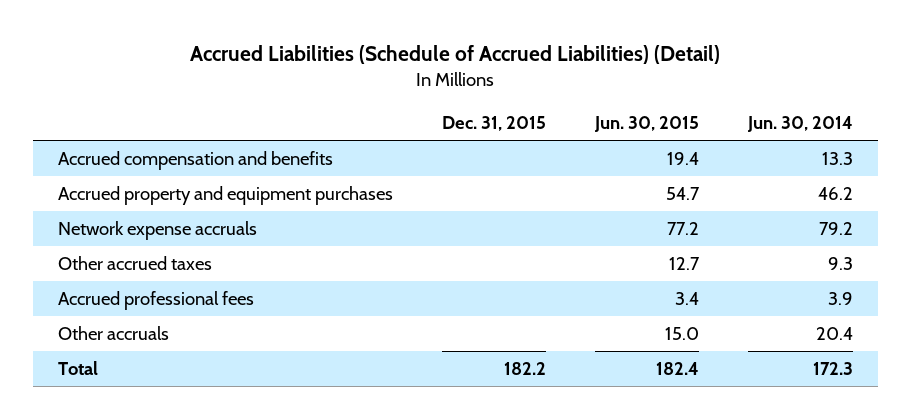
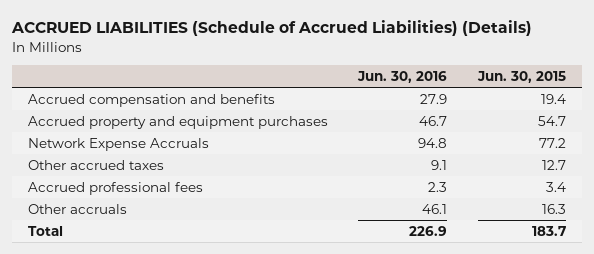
[190,45,721,65] Accrued Liabilities (Schedule of Accrued Liabilities) (Detail) -> [11,20,533,37] ACCRUED LIABILITIES (Schedule of Accrued Liabilities) (Details)
[441,115,546,131] Dec. 31, 2015 -> none
[747,115,854,132] Jun. 30, 2014 -> none
none -> [357,70,448,83] Jun. 30, 2016
[57,221,257,241] Network expense accruals -> [27,137,209,151] Network Expense Accruals
[665,327,700,341] 15.0 -> [542,203,567,214] 16.3
[656,362,700,376] 182.4 -> [532,225,567,236] 183.7

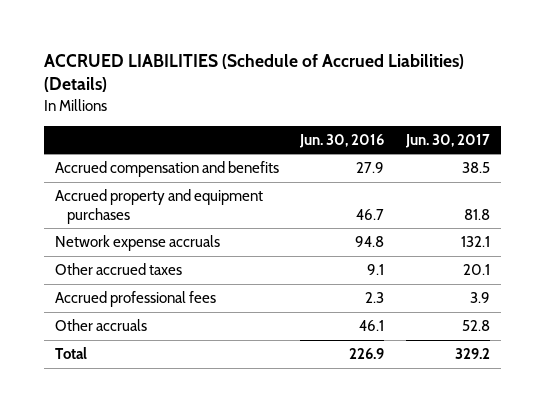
[477,70,567,83] Jun. 30, 2015 -> none
none -> [404,133,490,148] Jun. 30, 2017
[27,137,209,151] Network Expense Accruals -> [54,235,220,252] Network expense accruals

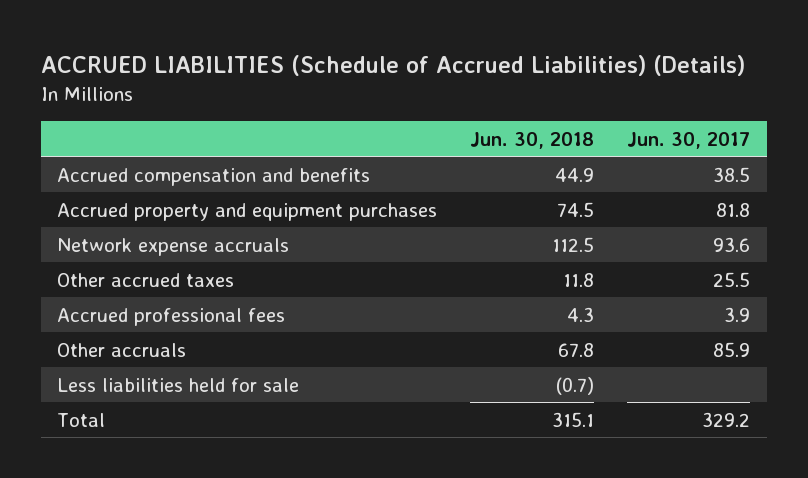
[299,133,385,148] Jun. 30, 2016 -> none
none -> [470,131,595,149] Jun. 30, 2018
[460,236,490,248] 132.1 -> [713,236,751,252] 93.6
[462,264,490,276] 20.1 -> [713,271,751,287] 25.5
[461,320,490,332] 52.8 -> [713,341,751,357] 85.9
none -> [57,377,300,392] Less liabilities held for sale

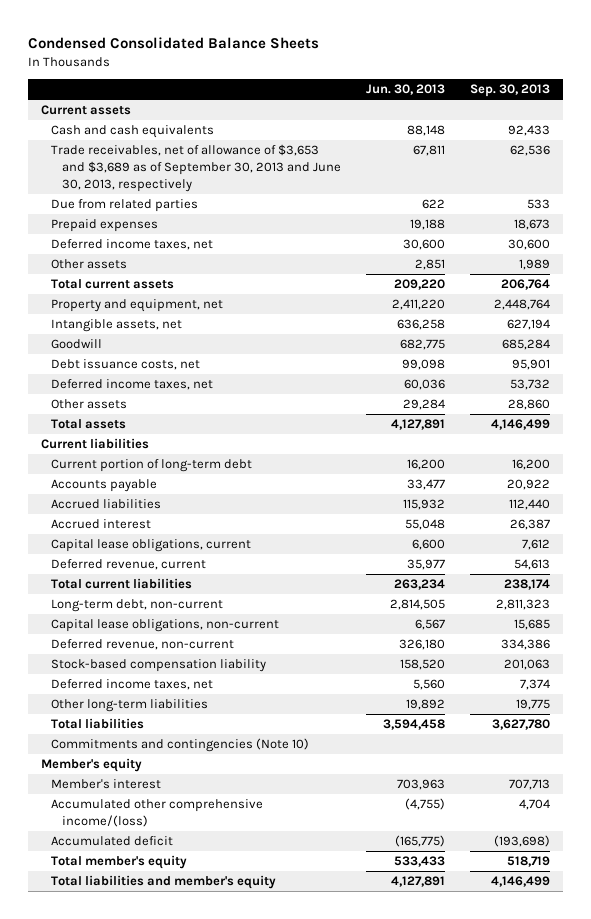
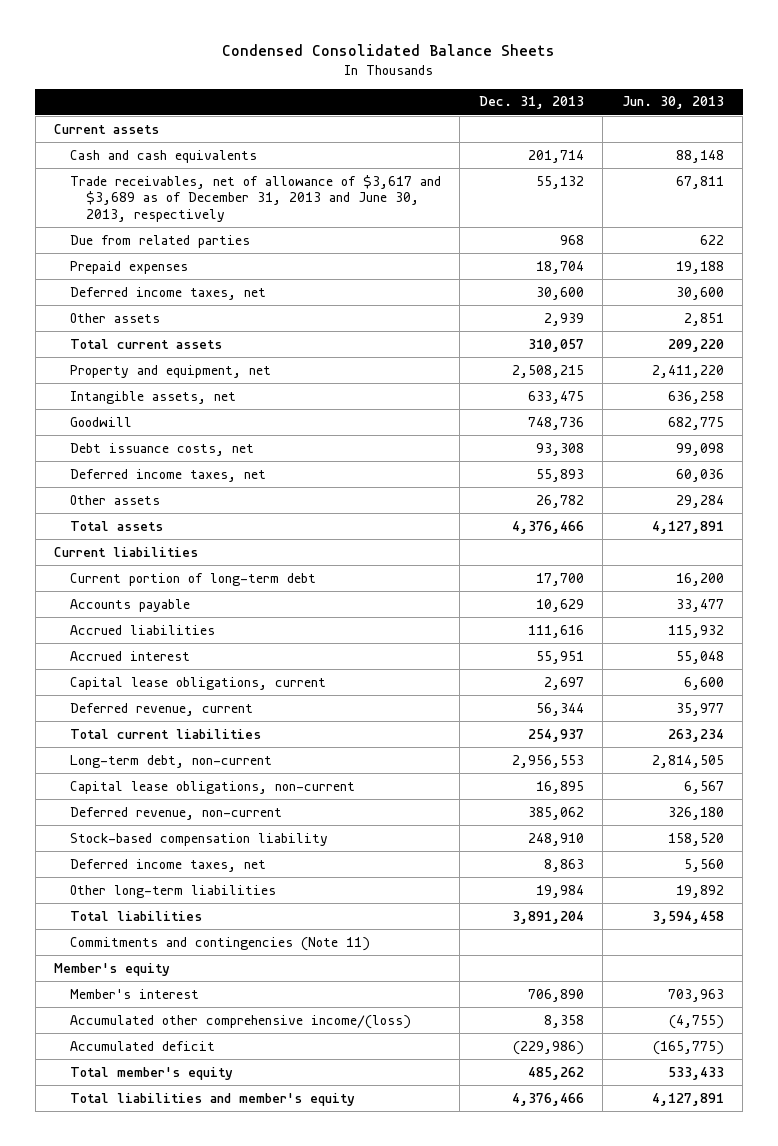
[470,84,551,98] Sep. 30, 2013 -> none
none -> [478,96,584,110] Dec. 31, 2013
[51,144,341,192] Trade receivables, net of allowance of $3,653 and $3,689 as of September 30, 2013 and June 30, 2013, respectively -> [69,174,441,222] Trade receivables, net of allowance of $3,617 and $3,689 as of December 31, 2013 and June 30, 2013, respectively
[51,738,310,753] Commitments and contingencies (Note 10) -> [69,936,370,951] Commitments and contingencies (Note 11)

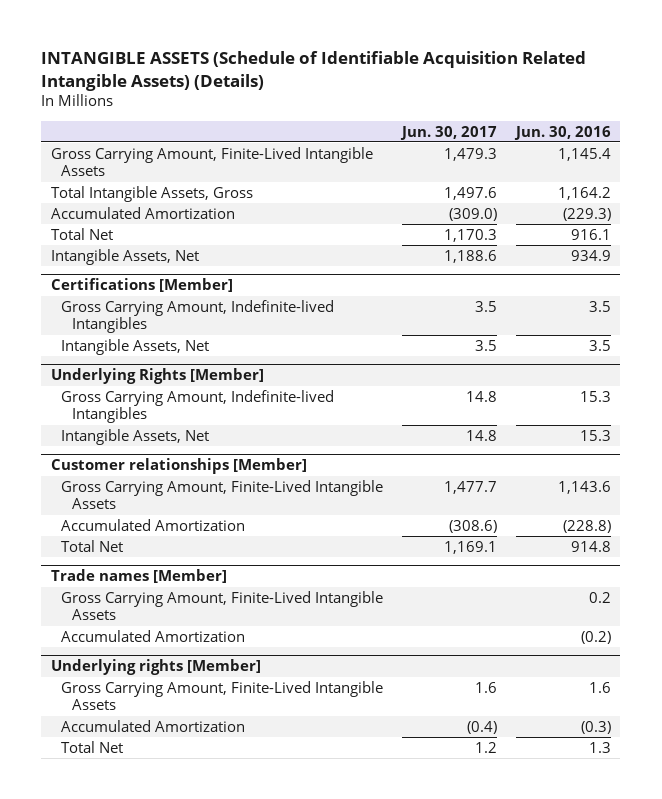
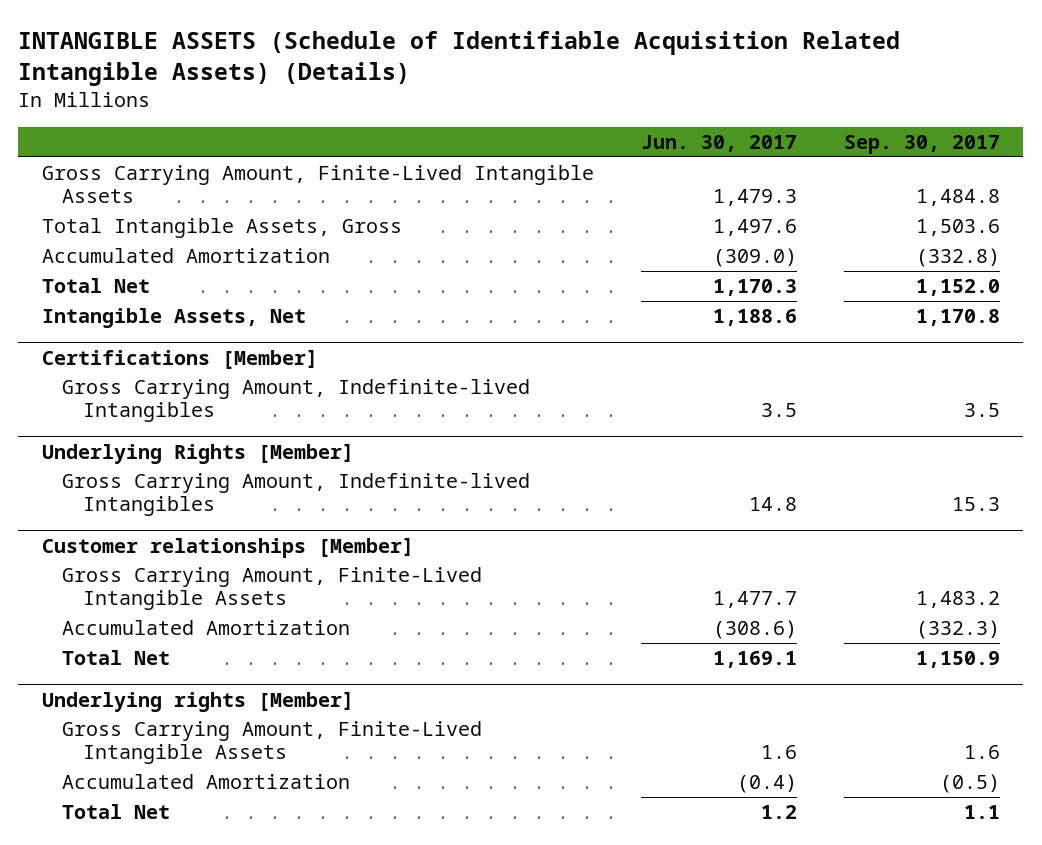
[514,125,612,140] Jun. 30, 2016 -> none
none -> [843,135,1000,155] Sep. 30, 2017
[61,338,210,355] Intangible Assets, Net -> none
[61,428,210,445] Intangible Assets, Net -> none
[50,569,227,584] Trade names [Member] -> none
[61,590,384,621] Gross Carrying Amount, Finite-Lived Intangible Assets -> none
[61,629,246,642] Accumulated Amortization -> none

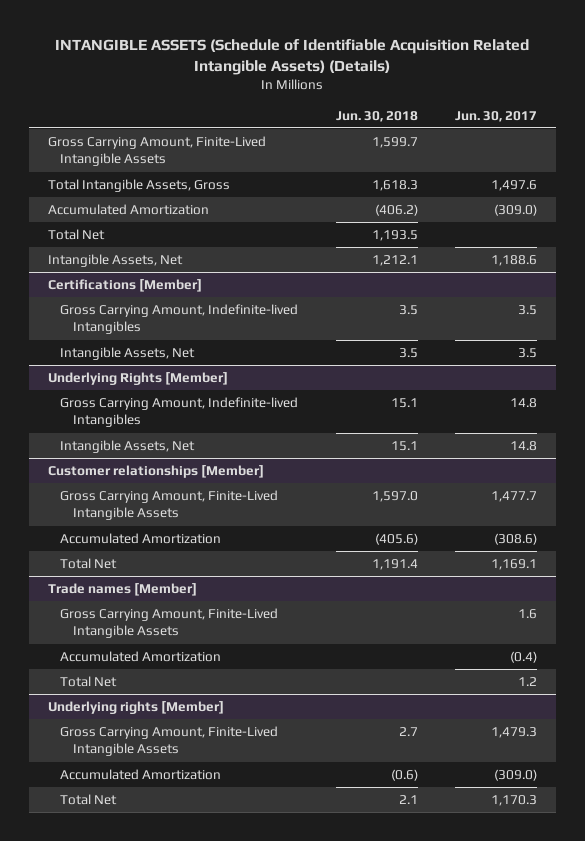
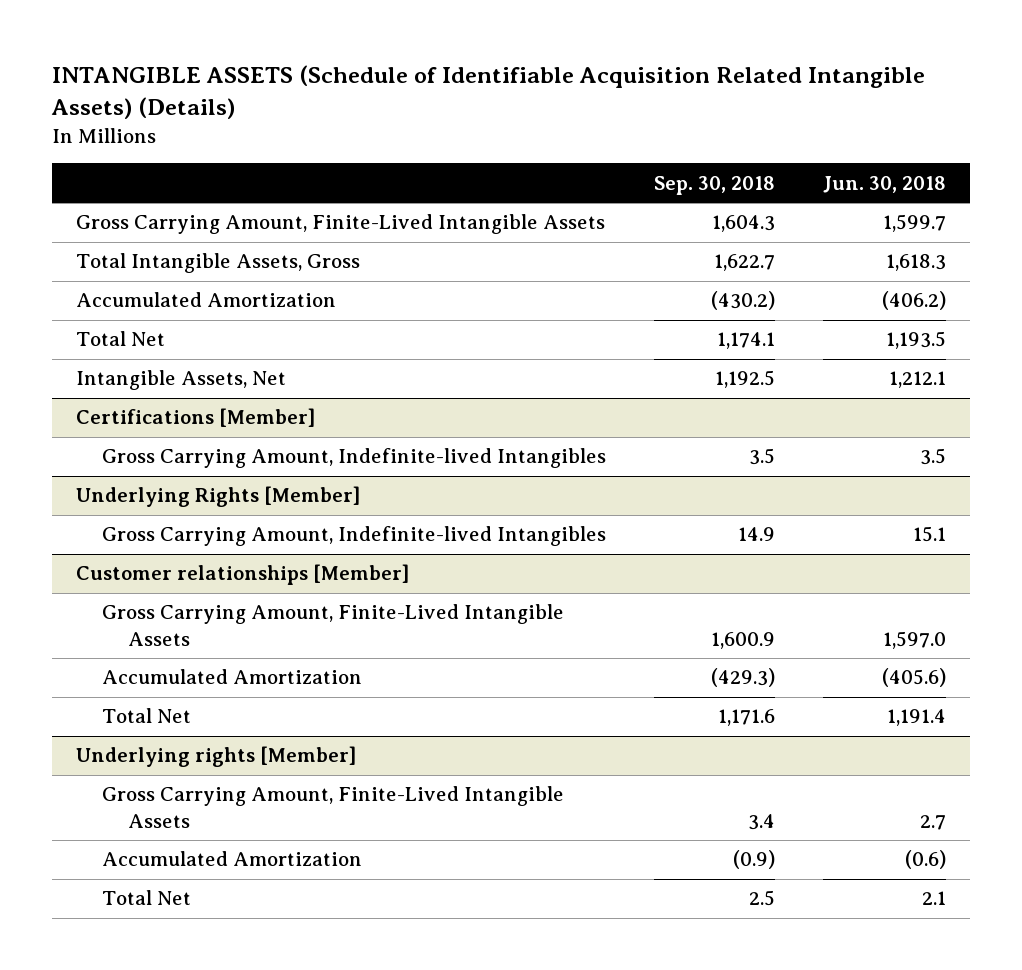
[455,110,538,122] Jun. 30, 2017 -> none
none -> [653,175,775,195] Sep. 30, 2018
[60,346,196,360] Intangible Assets, Net -> none
[60,439,196,453] Intangible Assets, Net -> none
[47,582,197,596] Trade names [Member] -> none
[60,607,279,639] Gross Carrying Amount, Finite-Lived Intangible Assets -> none
[60,650,222,662] Accumulated Amortization -> none
[60,675,118,687] Total Net -> none

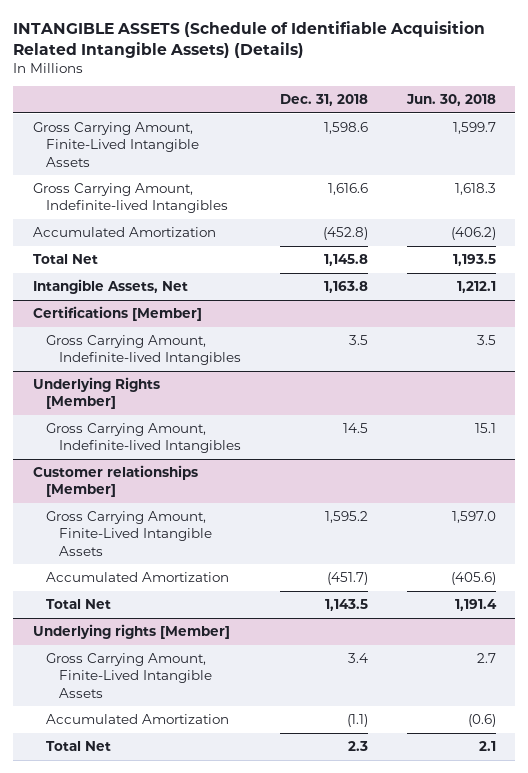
[653,175,775,195] Sep. 30, 2018 -> none
none -> [279,94,368,107] Dec. 31, 2018
[75,253,360,274] Total Intangible Assets, Gross -> [32,183,228,214] Gross Carrying Amount, Indefinite-lived Intangibles

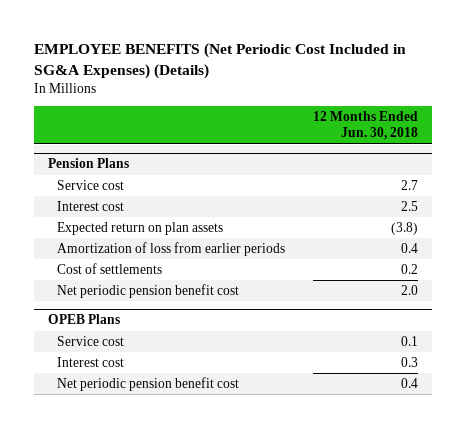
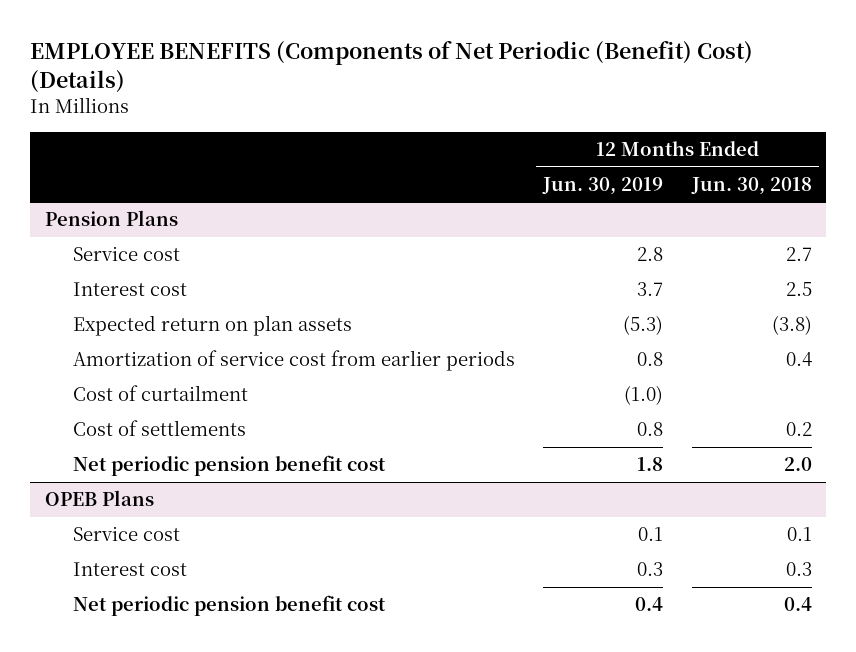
[33,43,406,79] EMPLOYEE BENEFITS (Net Periodic Cost Included in SG&A Expenses) (Details) -> [30,41,754,94] EMPLOYEE BENEFITS (Components of Net Periodic (Benefit) Cost) (Details)
none -> [542,176,664,195] Jun. 30, 2019
[57,241,286,256] Amortization of loss from earlier periods -> [73,350,516,372] Amortization of service cost from earlier periods
none -> [73,385,249,402] Cost of curtailment

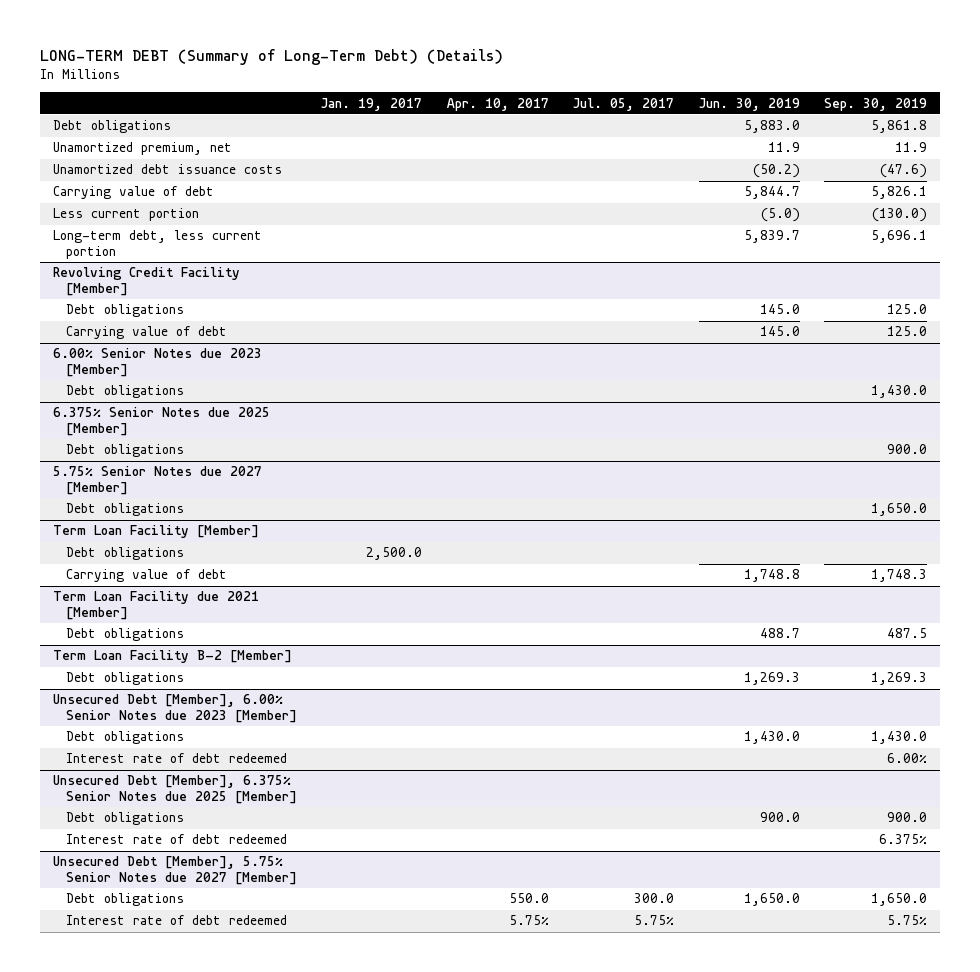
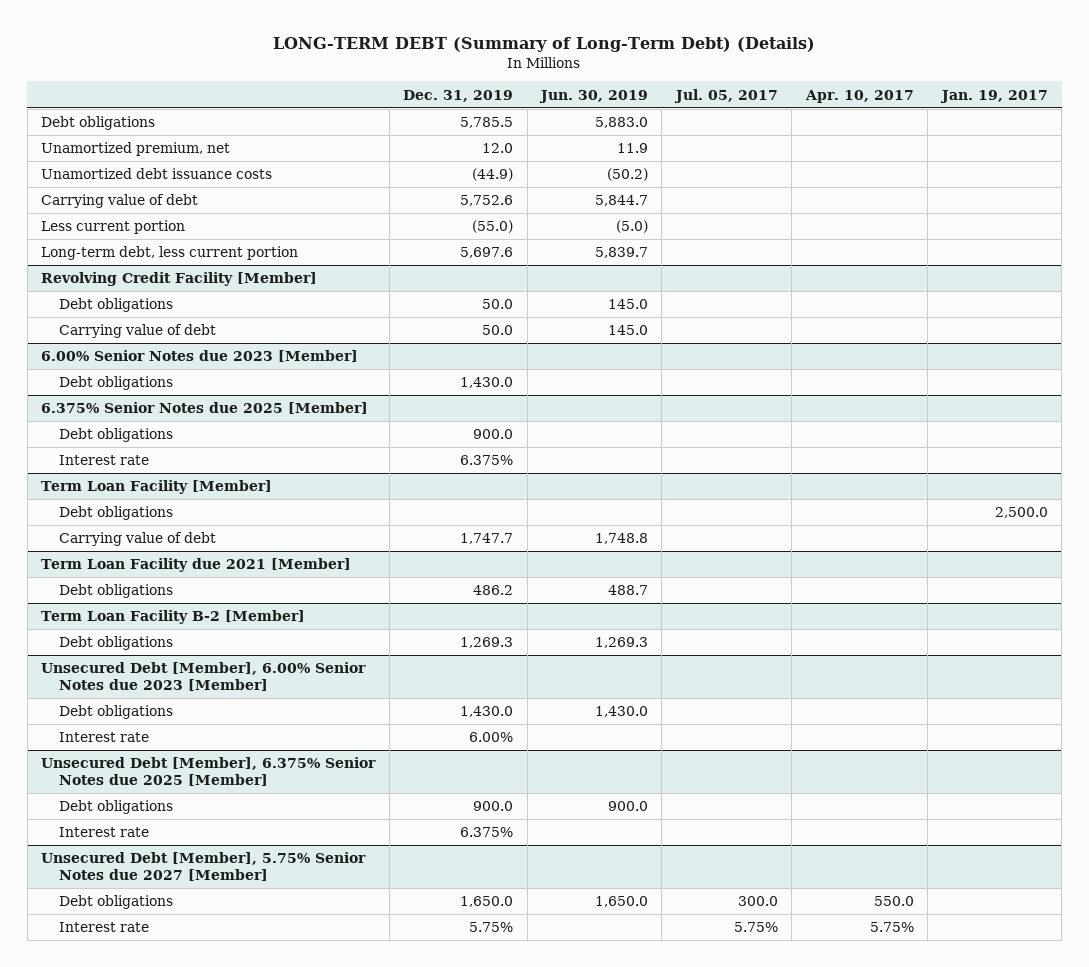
[824,97,928,111] Sep. 30, 2019 -> none
none -> [403,89,514,102] Dec. 31, 2019
[52,466,262,495] 5.75% Senior Notes due 2027 [Member] -> none
[65,503,184,517] Debt obligations -> none
none -> [59,455,150,466] Interest rate
[65,753,287,764] Interest rate of debt redeemed -> [59,732,150,743] Interest rate
[65,834,287,845] Interest rate of debt redeemed -> [59,827,150,838] Interest rate
[65,915,287,926] Interest rate of debt redeemed -> [59,922,150,933] Interest rate

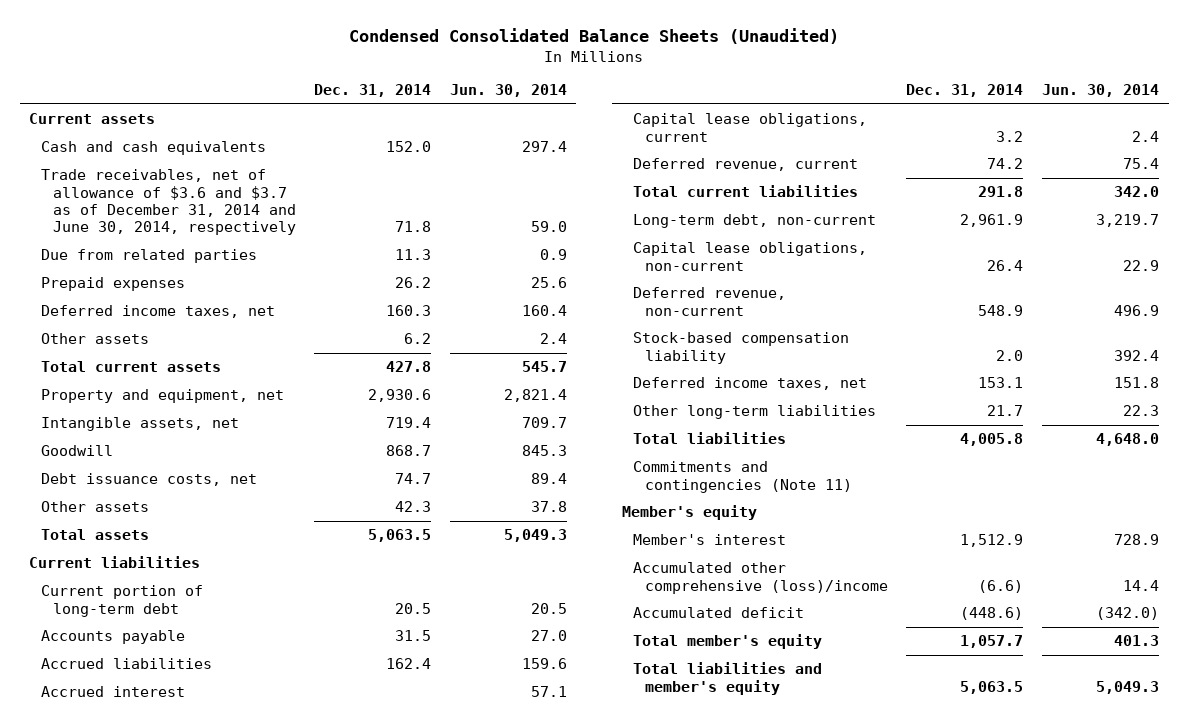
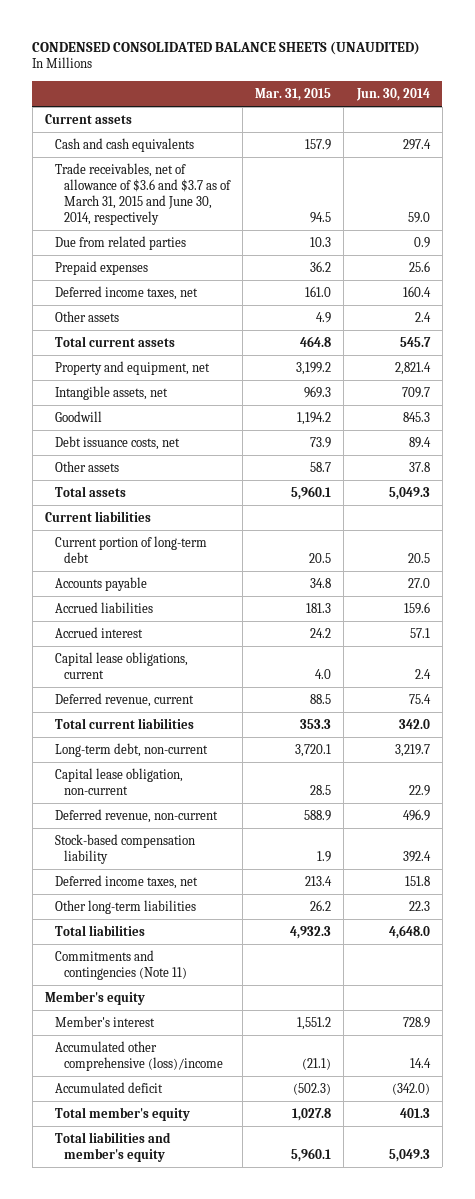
[349,28,840,45] Condensed Consolidated Balance Sheets (Unaudited) -> [32,40,421,55] CONDENSED CONSOLIDATED BALANCE SHEETS (UNAUDITED)
[314,84,432,98] Dec. 31, 2014 -> none
none -> [255,87,332,101] Mar. 31, 2015
[41,169,296,236] Trade receivables, net of allowance of $3.6 and $3.7 as of December 31, 2014 and June 30, 2014, respectively -> [54,162,232,225] Trade receivables, net of allowance of $3.6 and $3.7 as of March 31, 2015 and June 30, 2014, respectively
[633,242,868,271] Capital lease obligations, non-current -> [54,767,183,795] Capital lease obligation, non-current

